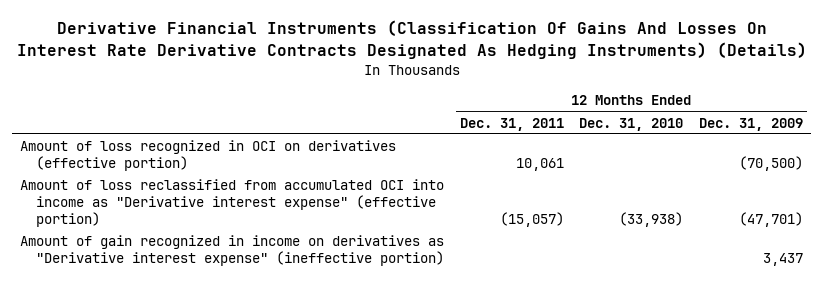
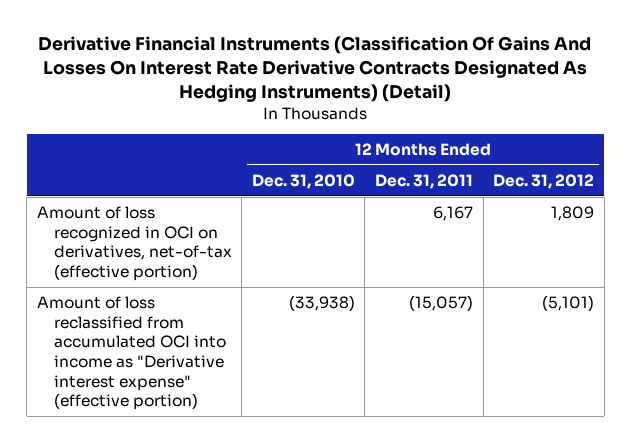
[16,19,807,59] Derivative Financial Instruments (Classification Of Gains And Losses On Interest Rate Derivative Contracts Designated As Hedging Instruments) (Details) -> [38,36,592,102] Derivative Financial Instruments (Classification Of Gains And Losses On Interest Rate Derivative Contracts Designated As Hedging Instruments) (Detail)
[699,117,804,131] Dec. 31, 2009 -> none
none -> [493,173,595,189] Dec. 31, 2012
[19,140,396,171] Amount of loss recognized in OCI on derivatives (effective portion) -> [36,206,232,282] Amount of loss recognized in OCI on derivatives, net-of-tax (effective portion)
[515,157,564,171] 10,061 -> [433,206,474,222] 6,167
[19,235,444,266] Amount of gain recognized in income on derivatives as "Derivative interest expense" (ineffective portion) -> none

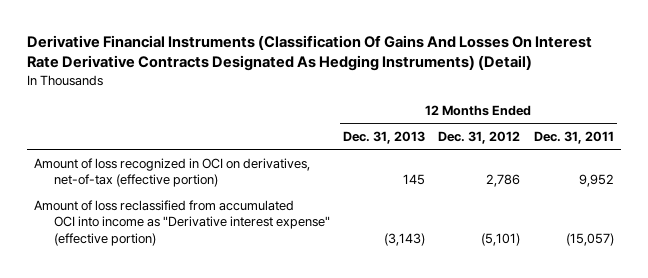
[251,173,355,189] Dec. 31, 2010 -> none
none -> [342,131,425,145] Dec. 31, 2013
[433,206,474,222] 6,167 -> [578,174,614,188] 9,952
[551,206,595,222] 1,809 -> [486,174,521,188] 2,786

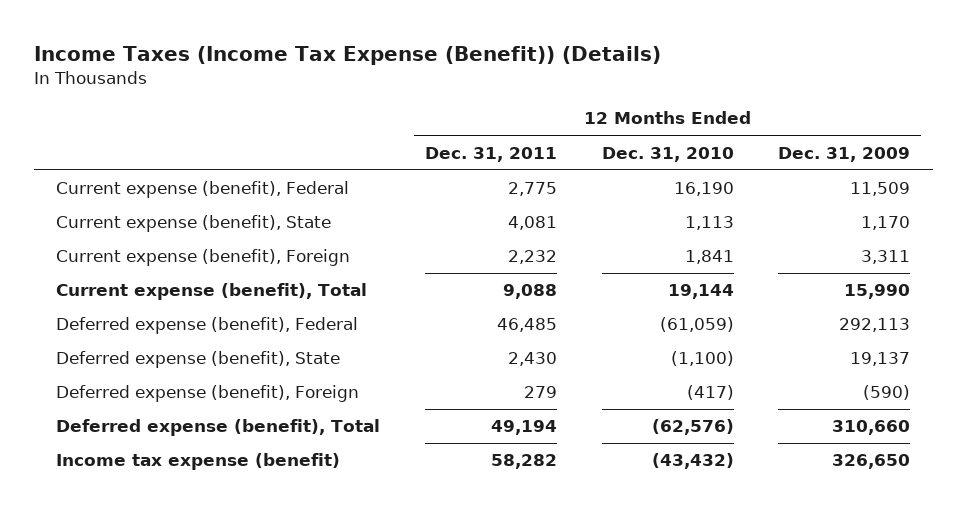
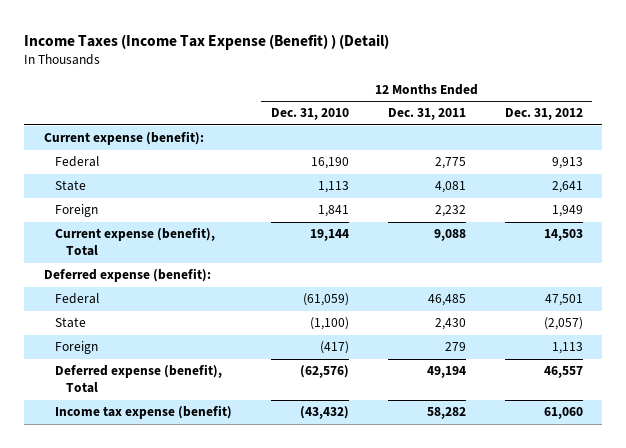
[34,45,662,65] Income Taxes (Income Tax Expense (Benefit)) (Details) -> [24,33,390,50] Income Taxes (Income Tax Expense (Benefit) ) (Detail)
[778,146,911,162] Dec. 31, 2009 -> none
none -> [504,108,583,121] Dec. 31, 2012
none -> [43,131,204,146] Current expense (benefit):
[56,181,350,199] Current expense (benefit), Federal -> [55,156,100,168] Federal
[56,215,332,233] Current expense (benefit), State -> [55,180,87,192] State
[56,249,351,267] Current expense (benefit), Foreign -> [55,204,99,218] Foreign
none -> [43,268,211,283] Deferred expense (benefit):
[56,317,359,335] Deferred expense (benefit), Federal -> [55,293,100,305] Federal
[56,351,341,369] Deferred expense (benefit), State -> [55,317,87,329] State
[56,385,360,403] Deferred expense (benefit), Foreign -> [55,341,99,355] Foreign

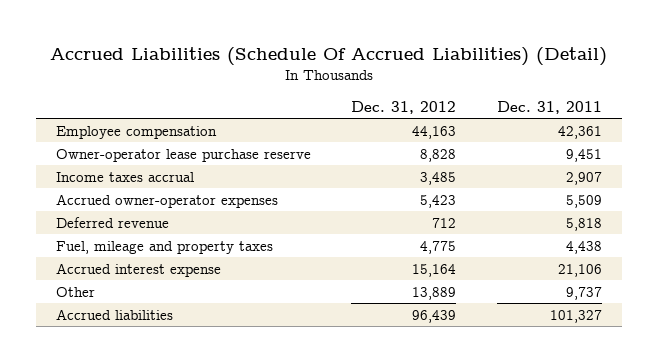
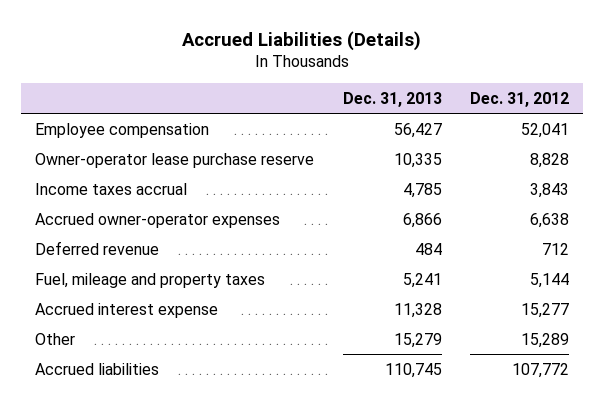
[49,46,607,66] Accrued Liabilities (Schedule Of Accrued Liabilities) (Detail) -> [182,30,422,51] Accrued Liabilities (Details)
[496,101,602,115] Dec. 31, 2011 -> none
none -> [342,91,442,107] Dec. 31, 2013
[412,125,457,139] 44,163 -> [521,122,570,138] 52,041
[420,171,457,185] 3,485 -> [530,182,570,198] 3,843
[420,194,457,208] 5,423 -> [530,212,570,228] 6,638
[420,240,457,254] 4,775 -> [530,272,570,288] 5,144
[412,263,457,277] 15,164 -> [521,302,570,318] 15,277
[412,286,457,300] 13,889 -> [521,332,570,348] 15,289
[412,309,457,323] 96,439 -> [512,362,570,378] 107,772

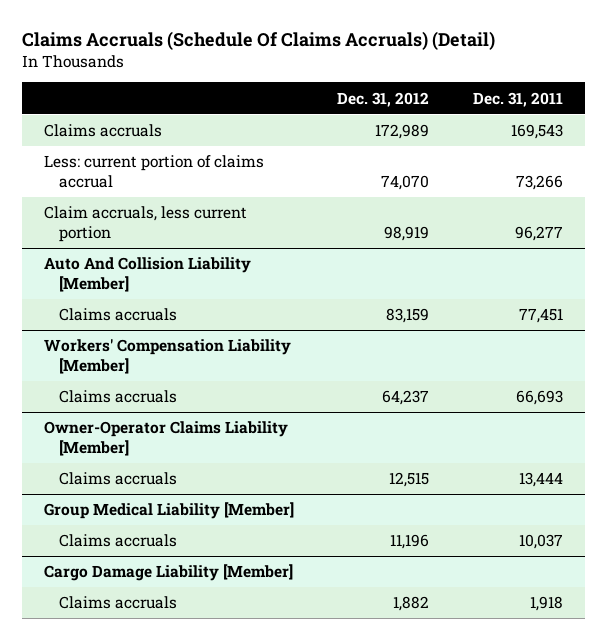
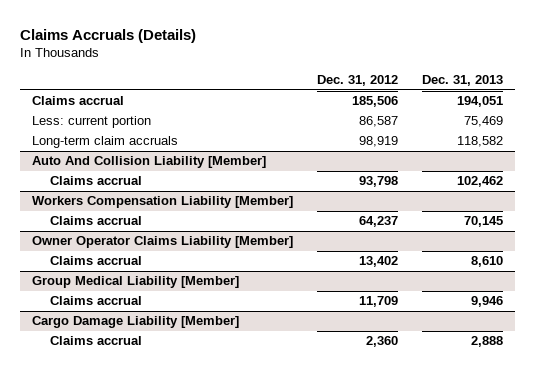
[22,31,496,51] Claims Accruals (Schedule Of Claims Accruals) (Detail) -> [19,28,196,43] Claims Accruals (Details)
[472,91,563,107] Dec. 31, 2011 -> none
none -> [421,75,503,87] Dec. 31, 2013
[43,124,162,138] Claims accruals -> [31,96,124,106] Claims accrual
[375,124,430,140] 172,989 -> [351,96,398,108] 185,506
[43,155,264,188] Less: current portion of claims accrual -> [31,116,151,129] Less: current portion
[381,174,430,190] 74,070 -> [358,116,398,128] 86,587
[43,206,247,242] Claim accruals, less current portion -> [31,136,178,149] Long-term claim accruals
[58,308,177,322] Claims accruals -> [49,176,142,186] Claims accrual
[386,308,430,324] 83,159 -> [358,176,398,188] 93,798
[43,339,291,374] Workers' Compensation Liability [Member] -> [31,196,293,209] Workers Compensation Liability [Member]
[58,390,177,404] Claims accruals -> [49,216,142,226] Claims accrual
[43,421,288,456] Owner-Operator Claims Liability [Member] -> [31,236,293,249] Owner Operator Claims Liability [Member]
[58,472,177,486] Claims accruals -> [49,256,142,266] Claims accrual
[389,472,430,488] 12,515 -> [358,256,398,268] 13,402
[58,534,177,548] Claims accruals -> [49,296,142,306] Claims accrual
[390,534,430,550] 11,196 -> [358,296,398,308] 11,709
[58,596,177,610] Claims accruals -> [49,336,142,346] Claims accrual
[393,596,430,612] 1,882 -> [365,336,398,348] 2,360

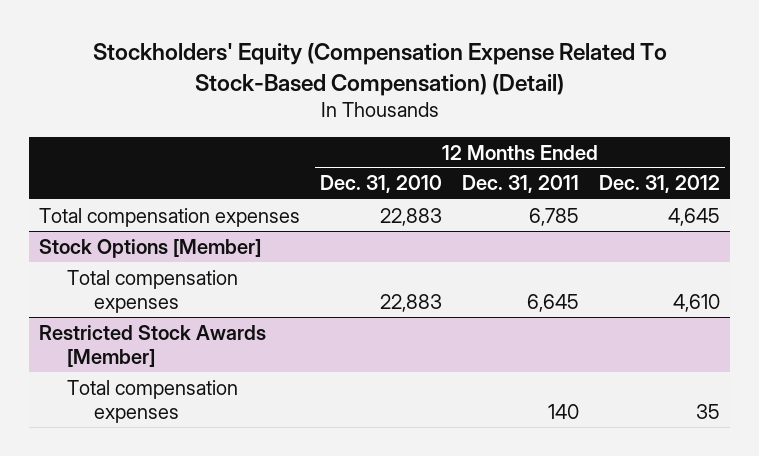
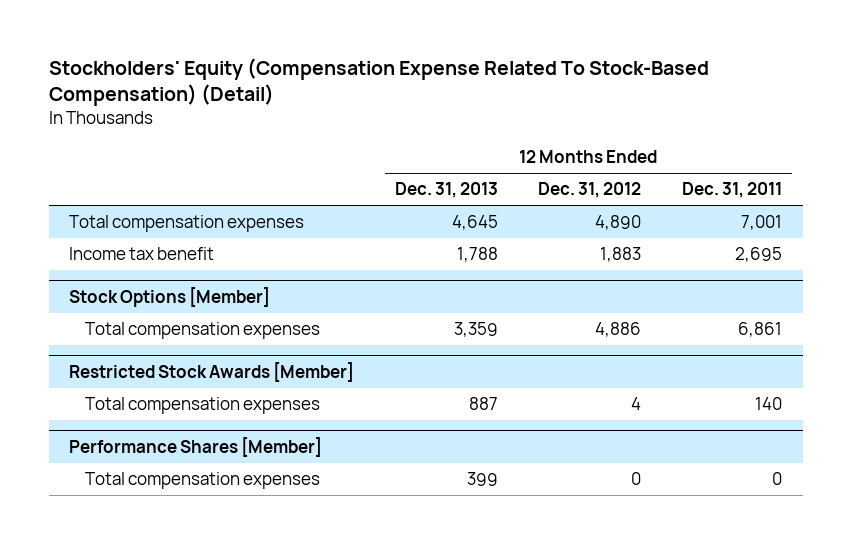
[320,175,443,194] Dec. 31, 2010 -> none
none -> [394,182,498,199] Dec. 31, 2013
[529,207,580,226] 6,785 -> [741,215,783,231] 7,001
[668,207,721,226] 4,645 -> [595,215,642,231] 4,890
none -> [68,247,214,261] Income tax benefit
[527,294,580,313] 6,645 -> [738,322,783,338] 6,861
[673,294,721,313] 4,610 -> [595,322,642,338] 4,886
[696,404,721,420] 35 -> [631,397,642,411] 4
none -> [68,436,322,457] Performance Shares [Member]
none -> [85,472,321,490] Total compensation expenses

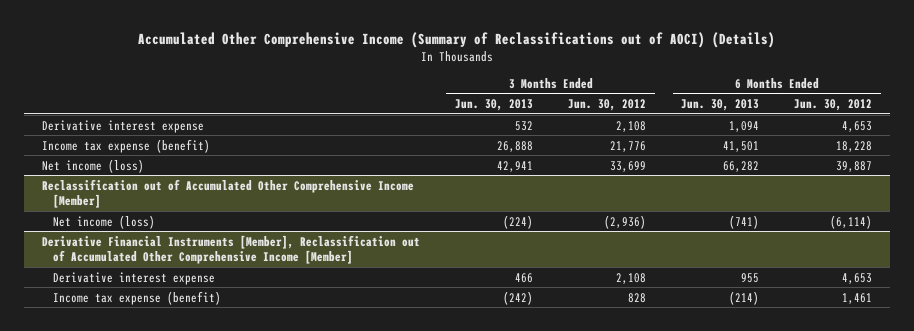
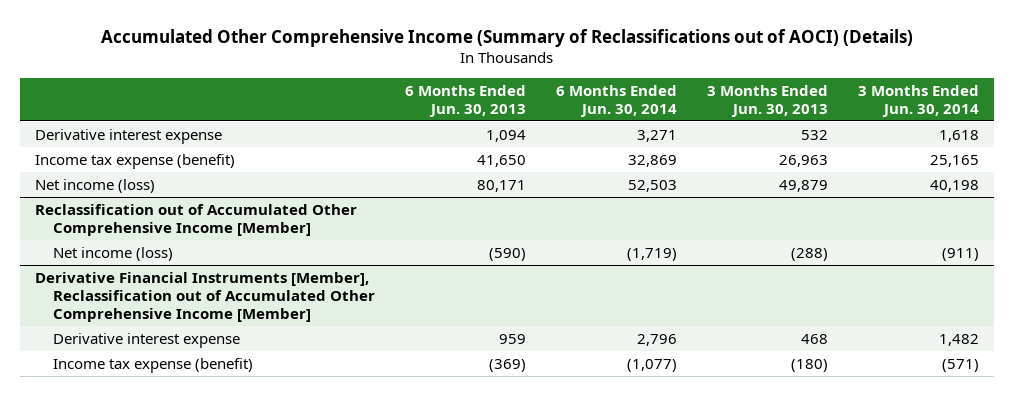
[568,99,647,112] Jun. 30, 2012 -> none
[794,99,873,112] Jun. 30, 2012 -> none
none -> [556,84,678,117] 6 Months Ended Jun. 30, 2014
none -> [858,84,980,117] 3 Months Ended Jun. 30, 2014
[497,140,534,152] 26,888 -> [779,154,829,167] 26,963
[723,140,760,152] 41,501 -> [477,154,527,167] 41,650
[497,160,534,172] 42,941 -> [779,179,829,192] 49,879
[723,160,760,172] 66,282 -> [477,179,527,192] 80,171
[503,214,534,229] (224) -> [791,247,829,261] (288)
[729,214,760,229] (741) -> [489,247,527,261] (590)
[515,272,534,283] 466 -> [801,333,829,344] 468
[741,272,760,283] 955 -> [499,333,527,344] 959
[503,290,534,305] (242) -> [791,358,829,372] (180)
[729,290,760,305] (214) -> [489,358,527,372] (369)

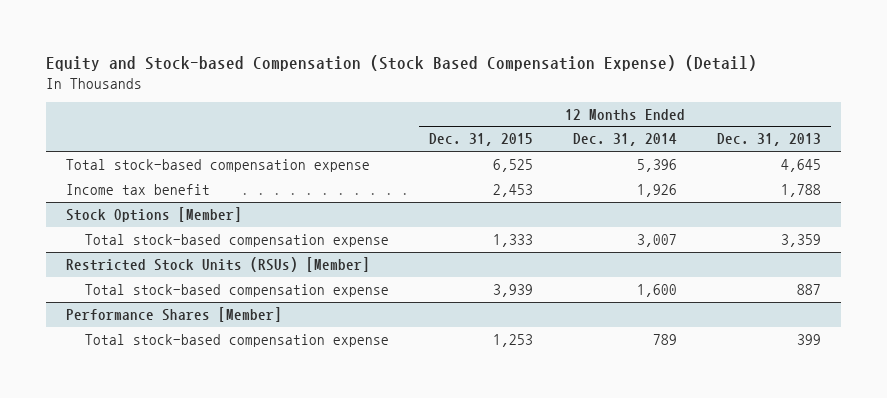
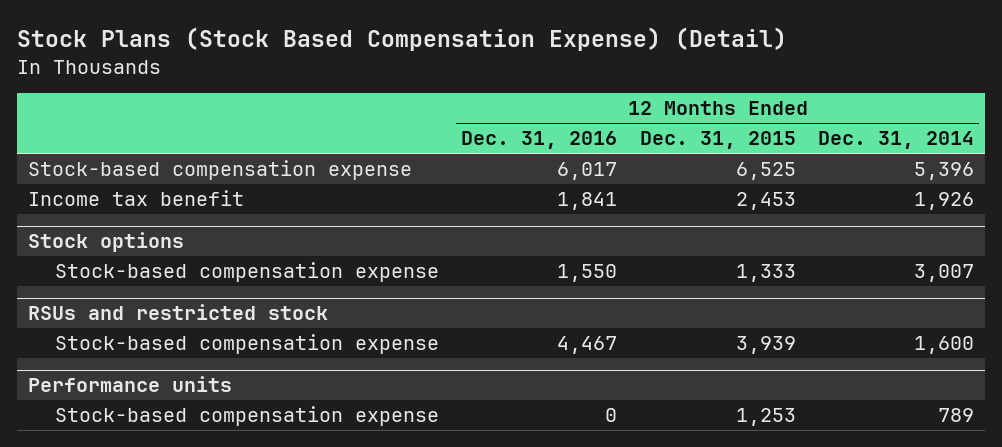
[45,55,757,72] Equity and Stock-based Compensation (Stock Based Compensation Expense) (Detail) -> [17,27,788,52] Stock Plans (Stock Based Compensation Expense) (Detail)
[716,133,821,147] Dec. 31, 2013 -> none
none -> [461,131,618,150] Dec. 31, 2016
[65,158,370,172] Total stock-based compensation expense -> [28,160,413,181] Stock-based compensation expense
[65,206,242,222] Stock Options [Member] -> [28,232,185,253] Stock options
[85,233,390,247] Total stock-based compensation expense -> [55,262,440,283] Stock-based compensation expense
[65,256,370,272] Restricted Stock Units (RSUs) [Member] -> [28,304,329,321] RSUs and restricted stock
[85,283,390,297] Total stock-based compensation expense -> [55,334,440,355] Stock-based compensation expense
[65,306,282,322] Performance Shares [Member] -> [28,376,233,393] Performance units
[85,333,390,347] Total stock-based compensation expense -> [55,406,440,427] Stock-based compensation expense

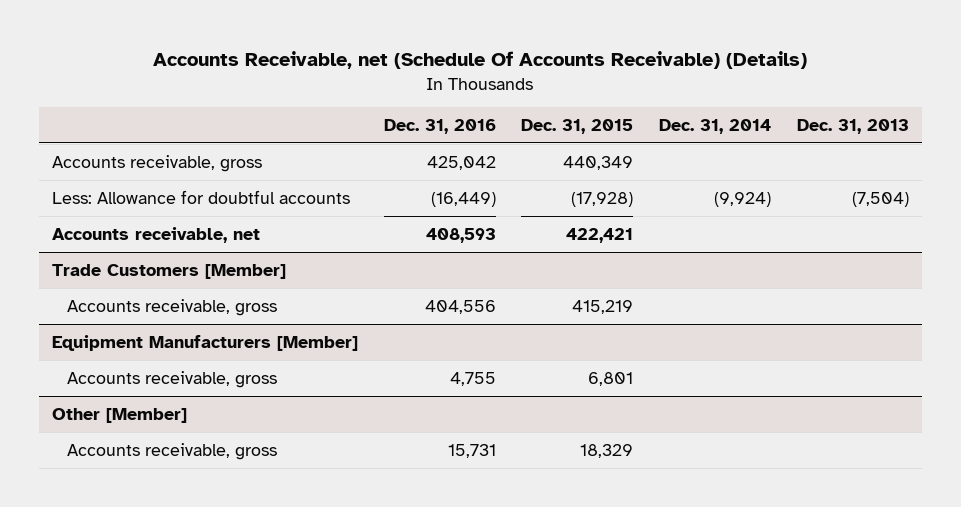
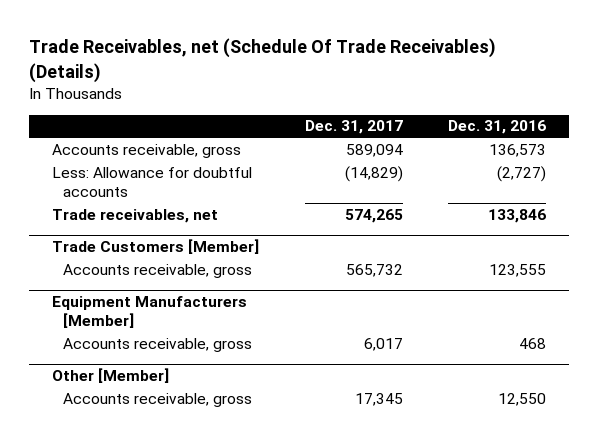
[153,50,808,69] Accounts Receivable, net (Schedule Of Accounts Receivable) (Details) -> [29,38,497,83] Trade Receivables, net (Schedule Of Trade Receivables) (Details)
[521,118,634,134] Dec. 31, 2015 -> none
[659,118,772,134] Dec. 31, 2014 -> none
[797,118,910,134] Dec. 31, 2013 -> none
none -> [304,120,403,135] Dec. 31, 2017
[426,155,496,170] 425,042 -> [489,143,547,157] 136,573
[430,191,496,207] (16,449) -> [497,165,547,182] (2,727)
[51,226,260,243] Accounts receivable, net -> [51,208,218,223] Trade receivables, net
[425,227,496,243] 408,593 -> [488,208,547,223] 133,846
[424,299,496,314] 404,556 -> [489,263,547,277] 123,555
[449,371,496,386] 4,755 -> [519,337,547,349] 468
[447,443,496,458] 15,731 -> [498,392,547,406] 12,550

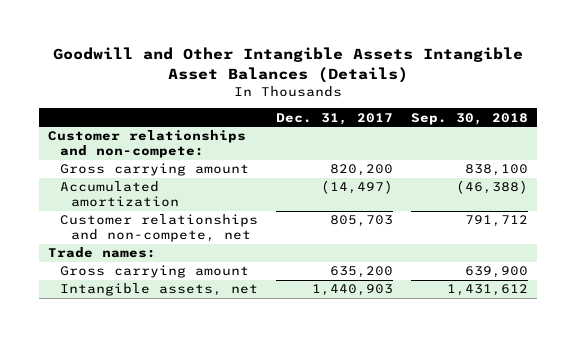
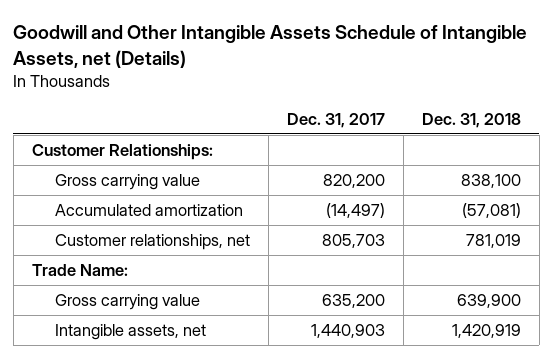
[53,46,524,83] Goodwill and Other Intangible Assets Intangible Asset Balances (Details) -> [13,25,528,68] Goodwill and Other Intangible Assets Schedule of Intangible Assets, net (Details)
[410,112,528,125] Sep. 30, 2018 -> none
none -> [421,113,521,129] Dec. 31, 2018
[48,130,247,158] Customer relationships and non-compete: -> none
none -> [31,143,213,160] Customer Relationships:
[59,163,249,177] Gross carrying amount -> [54,173,200,190] Gross carrying value
[48,247,157,259] Trade names: -> none
[59,214,258,242] Customer relationships and non-compete, net -> [54,233,250,250] Customer relationships, net
none -> [31,263,128,276] Trade Name:
[59,265,249,279] Gross carrying amount -> [54,293,200,310] Gross carrying value

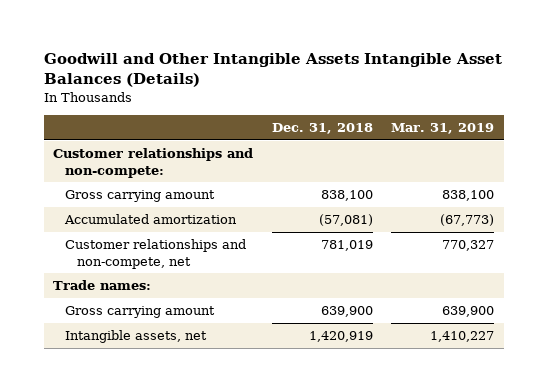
[13,25,528,68] Goodwill and Other Intangible Assets Schedule of Intangible Assets, net (Details) -> [43,53,502,88] Goodwill and Other Intangible Assets Intangible Asset Balances (Details)
[286,113,385,129] Dec. 31, 2017 -> none
none -> [391,123,495,135] Mar. 31, 2019
[31,143,213,160] Customer Relationships: -> none
none -> [53,148,254,178] Customer relationships and non-compete:
[54,173,200,190] Gross carrying value -> [65,190,216,203] Gross carrying amount
[31,263,128,276] Trade Name: -> none
[54,233,250,250] Customer relationships, net -> [65,239,247,269] Customer relationships and non-compete, net
none -> [53,280,152,291] Trade names:
[54,293,200,310] Gross carrying value -> [65,306,216,319] Gross carrying amount

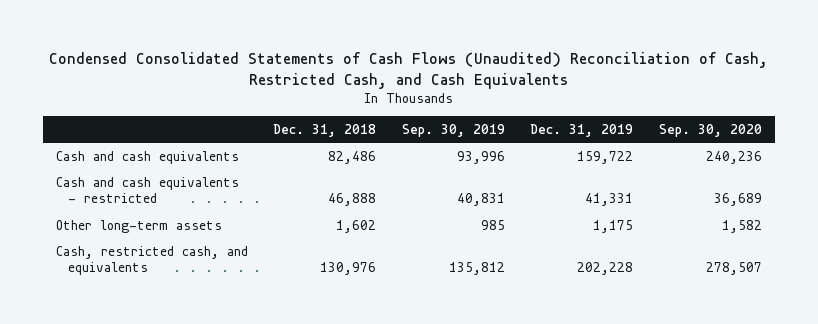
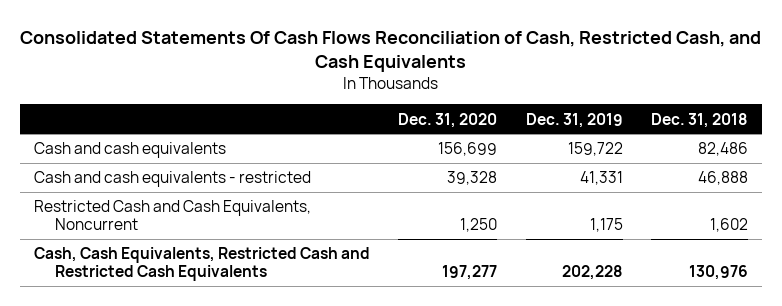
[48,51,768,89] Condensed Consolidated Statements of Cash Flows (Unaudited) Reconciliation of Cash, Restricted Cash, and Cash Equivalents -> [20,30,762,73] Consolidated Statements Of Cash Flows Reconciliation of Cash, Restricted Cash, and Cash Equivalents
[401,123,505,137] Sep. 30, 2019 -> none
[658,123,762,137] Sep. 30, 2020 -> none
none -> [398,112,498,128] Dec. 31, 2020
[55,219,222,233] Other long-term assets -> [34,200,312,231] Restricted Cash and Cash Equivalents, Noncurrent
[55,245,248,276] Cash, restricted cash, and equivalents -> [34,247,371,282] Cash, Cash Equivalents, Restricted Cash and Restricted Cash Equivalents

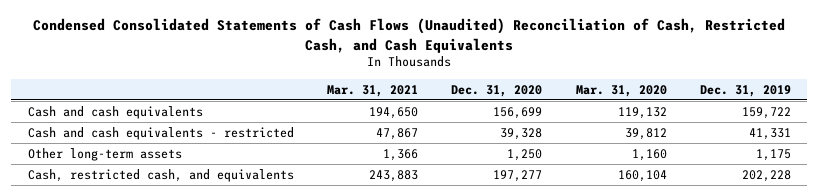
[20,30,762,73] Consolidated Statements Of Cash Flows Reconciliation of Cash, Restricted Cash, and Cash Equivalents -> [33,18,786,53] Condensed Consolidated Statements of Cash Flows (Unaudited) Reconciliation of Cash, Restricted Cash, and Cash Equivalents
[651,112,749,128] Dec. 31, 2018 -> none
none -> [327,84,419,97] Mar. 31, 2021
none -> [575,84,667,97] Mar. 31, 2020
[34,200,312,231] Restricted Cash and Cash Equivalents, Noncurrent -> [27,148,182,162] Other long-term assets
[34,247,371,282] Cash, Cash Equivalents, Restricted Cash and Restricted Cash Equivalents -> [27,169,294,183] Cash, restricted cash, and equivalents

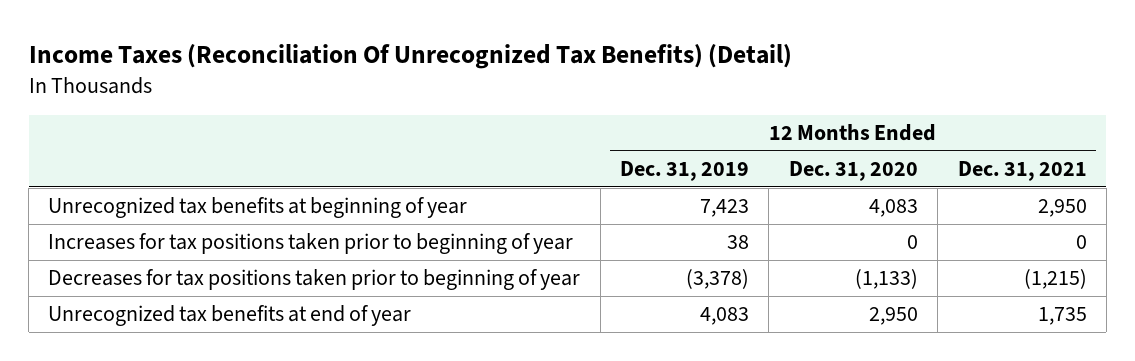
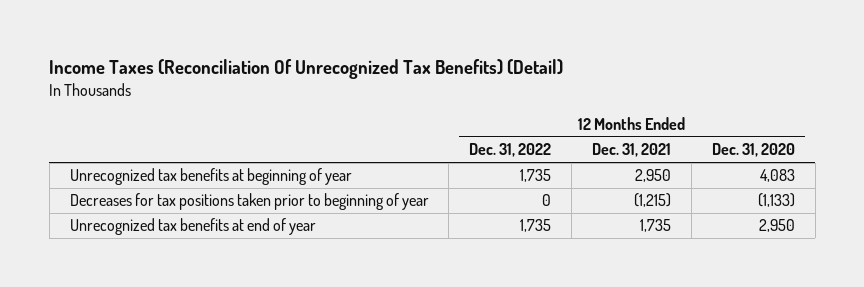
[620,161,750,182] Dec. 31, 2019 -> none
none -> [469,143,552,158] Dec. 31, 2022
[48,233,574,255] Increases for tax positions taken prior to beginning of year -> none

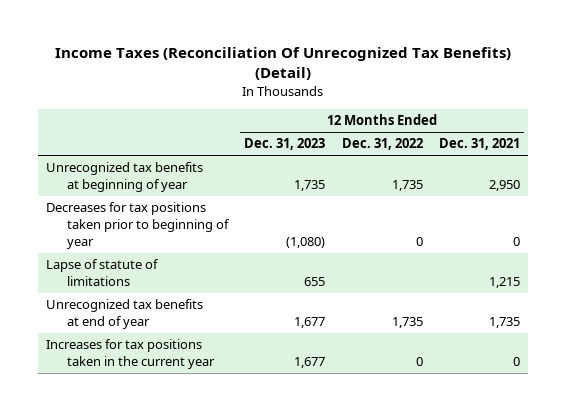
[711,143,795,158] Dec. 31, 2020 -> none
none -> [244,138,326,151] Dec. 31, 2023
[634,193,672,208] (1,215) -> [513,236,521,246] 0
none -> [46,259,160,287] Lapse of statute of limitations
none -> [46,339,215,370] Increases for tax positions taken in the current year

